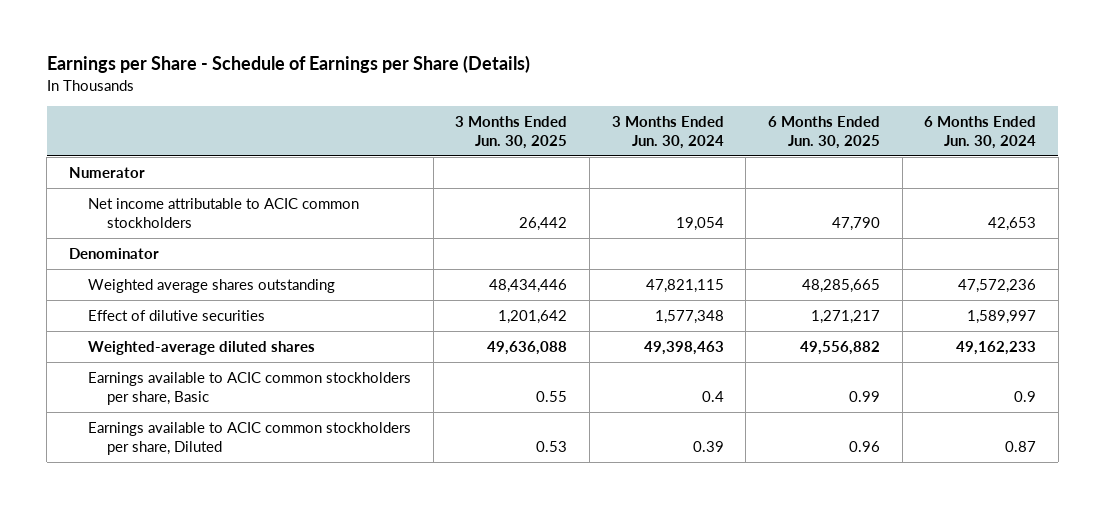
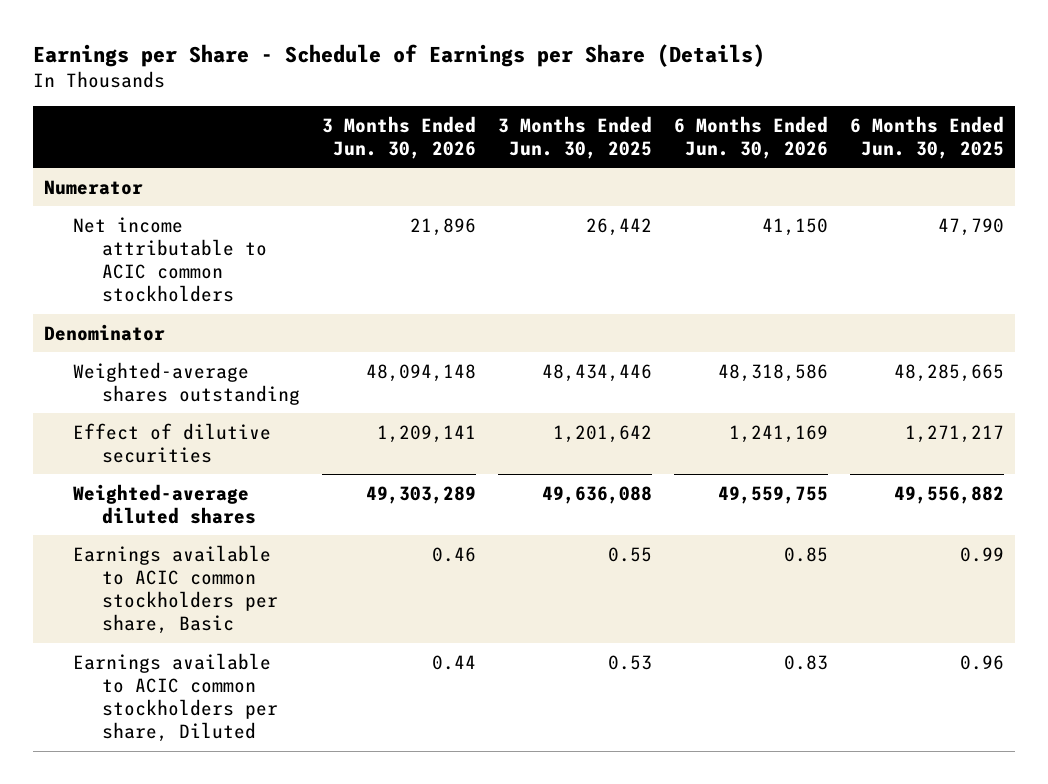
[611,115,724,149] 3 Months Ended Jun. 30, 2024 -> none
[924,115,1037,149] 6 Months Ended Jun. 30, 2024 -> none
none -> [322,115,477,160] 3 Months Ended Jun. 30, 2026
none -> [674,115,829,160] 6 Months Ended Jun. 30, 2026
[87,278,335,293] Weighted average shares outstanding -> [72,361,300,405] Weighted-average shares outstanding

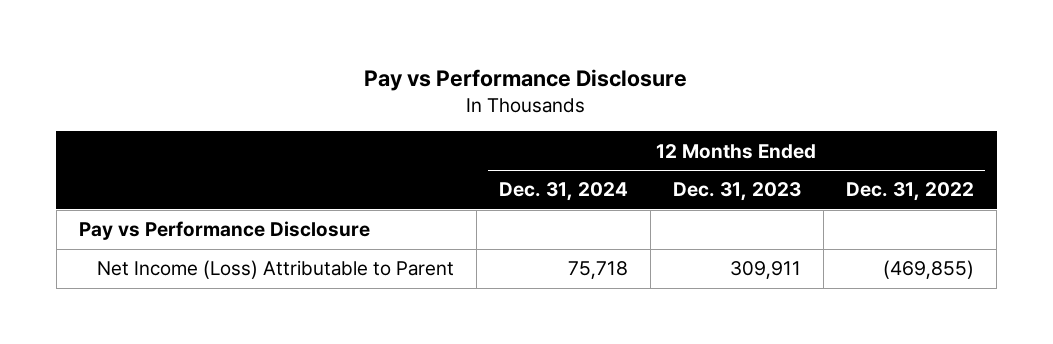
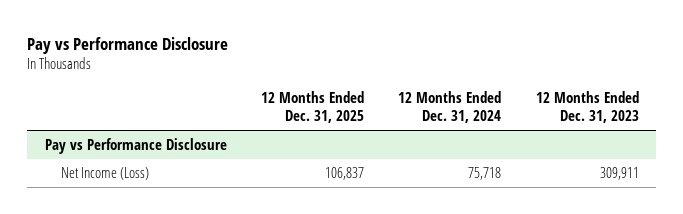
[846,182,975,202] Dec. 31, 2022 -> none
none -> [260,91,364,124] 12 Months Ended Dec. 31, 2025
[96,260,454,280] Net Income (Loss) Attributable to Parent -> [60,167,149,181] Net Income (Loss)

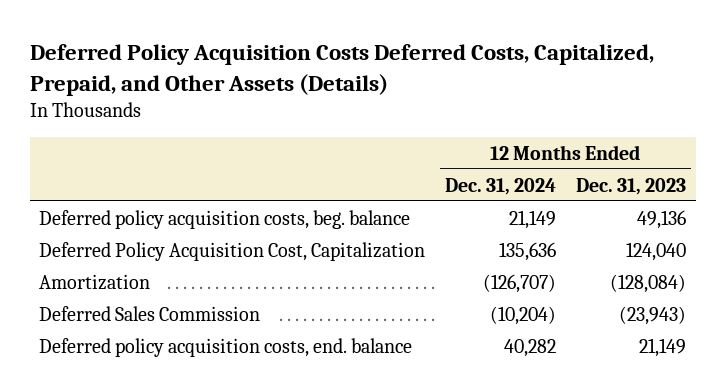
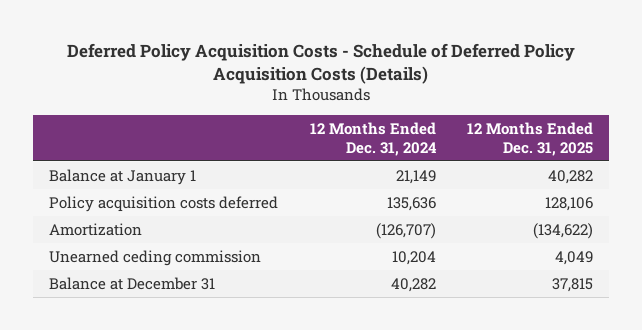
[29,44,654,96] Deferred Policy Acquisition Costs Deferred Costs, Capitalized, Prepaid, and Other Assets (Details) -> [67,42,576,84] Deferred Policy Acquisition Costs - Schedule of Deferred Policy Acquisition Costs (Details)
[575,177,686,195] Dec. 31, 2023 -> none
none -> [467,121,594,156] 12 Months Ended Dec. 31, 2025
[39,209,411,229] Deferred policy acquisition costs, beg. balance -> [49,168,197,185] Balance at January 1
[39,241,426,261] Deferred Policy Acquisition Cost, Capitalization -> [49,195,279,212] Policy acquisition costs deferred
[39,305,261,321] Deferred Sales Commission -> [49,249,262,266] Unearned ceding commission
[490,305,557,325] (10,204) -> [391,250,436,265] 10,204
[39,337,413,357] Deferred policy acquisition costs, end. balance -> [49,276,216,290] Balance at December 31

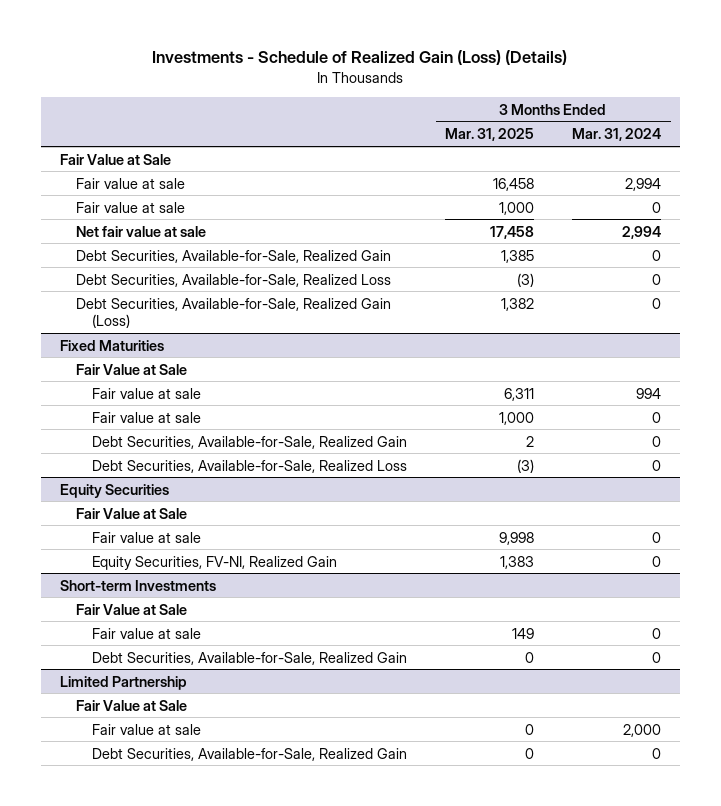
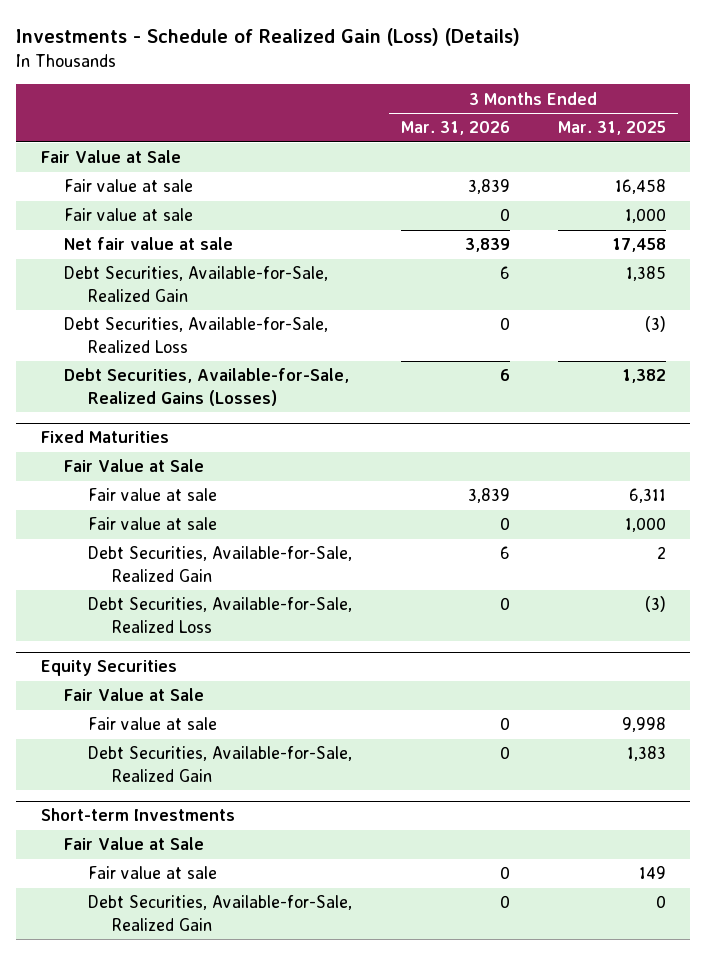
[572,128,662,142] Mar. 31, 2024 -> none
none -> [400,121,510,136] Mar. 31, 2026
[75,297,391,329] Debt Securities, Available-for-Sale, Realized Gain (Loss) -> [64,368,350,406] Debt Securities, Available-for-Sale, Realized Gains (Losses)
[91,555,337,570] Equity Securities, FV-NI, Realized Gain -> [88,746,353,782] Debt Securities, Available-for-Sale, Realized Gain
[59,675,187,690] Limited Partnership -> none
[75,699,187,711] Fair Value at Sale -> none
[91,723,201,735] Fair value at sale -> none
[91,747,407,761] Debt Securities, Available-for-Sale, Realized Gain -> none

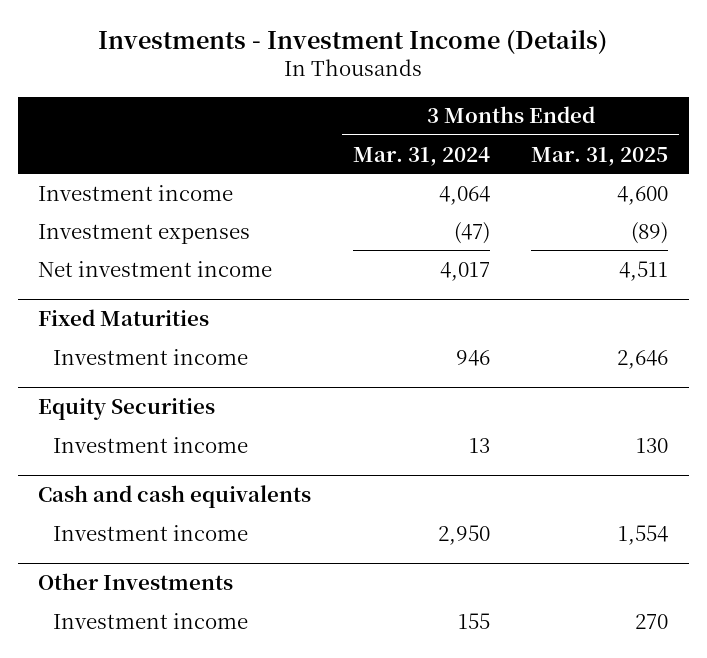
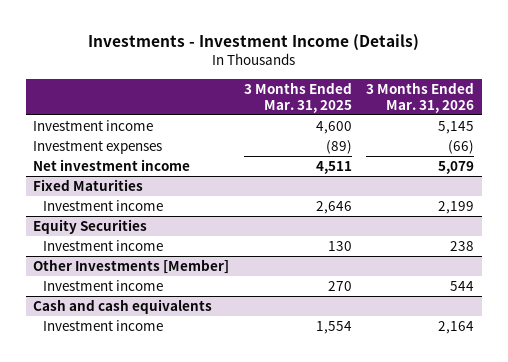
[352,146,490,166] Mar. 31, 2024 -> none
none -> [366,82,475,113] 3 Months Ended Mar. 31, 2026
none -> [33,259,230,275] Other Investments [Member]
none -> [43,280,164,292] Investment income
[38,573,234,591] Other Investments -> none
[53,612,249,629] Investment income -> none

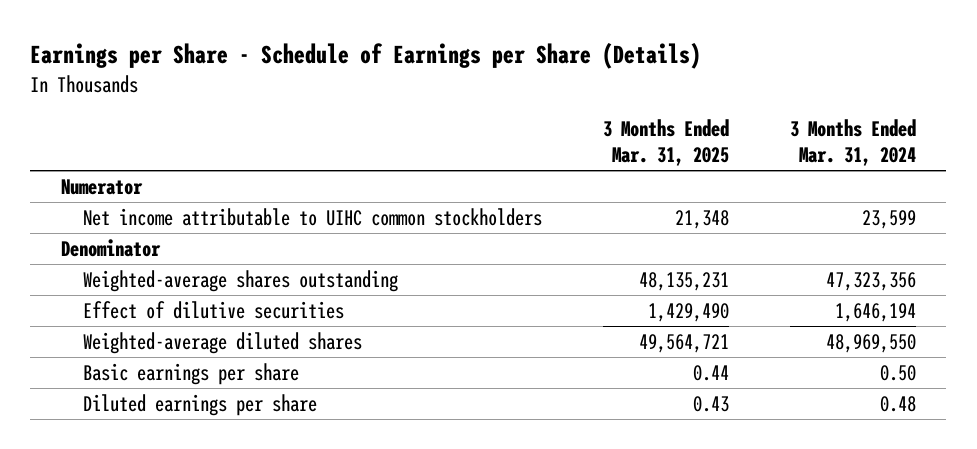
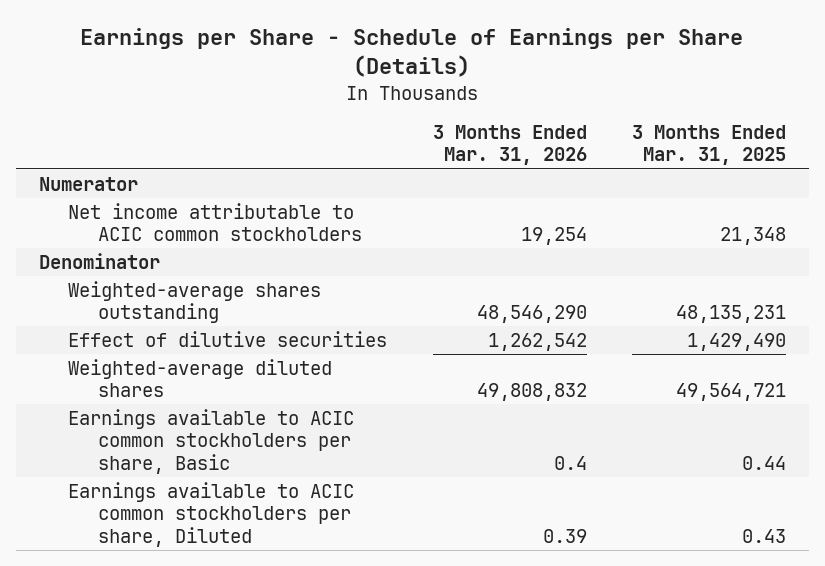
[790,119,917,167] 3 Months Ended Mar. 31, 2024 -> none
none -> [432,125,587,166] 3 Months Ended Mar. 31, 2026
[83,208,543,227] Net income attributable to UIHC common stockholders -> [68,202,363,242] Net income attributable to ACIC common stockholders
[83,363,300,386] Basic earnings per share -> [68,408,355,474] Earnings available to ACIC common stockholders per share, Basic
[83,394,318,417] Diluted earnings per share -> [68,481,355,547] Earnings available to ACIC common stockholders per share, Diluted

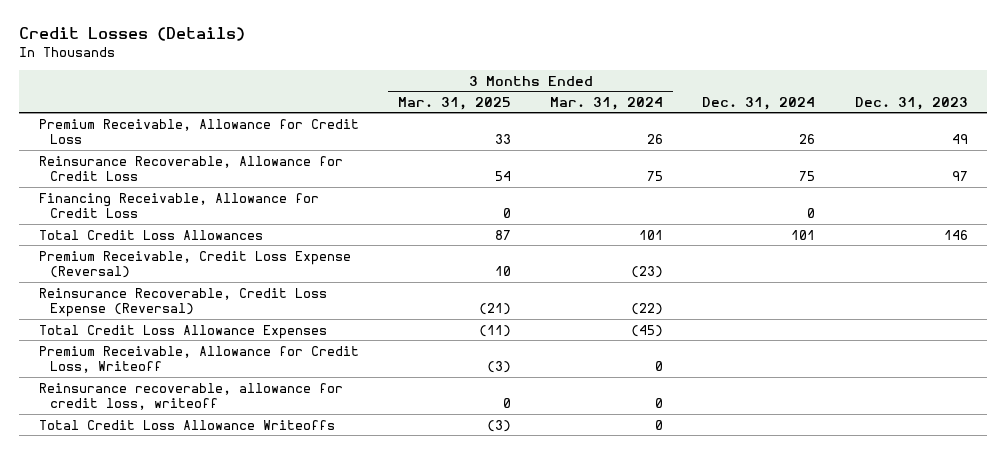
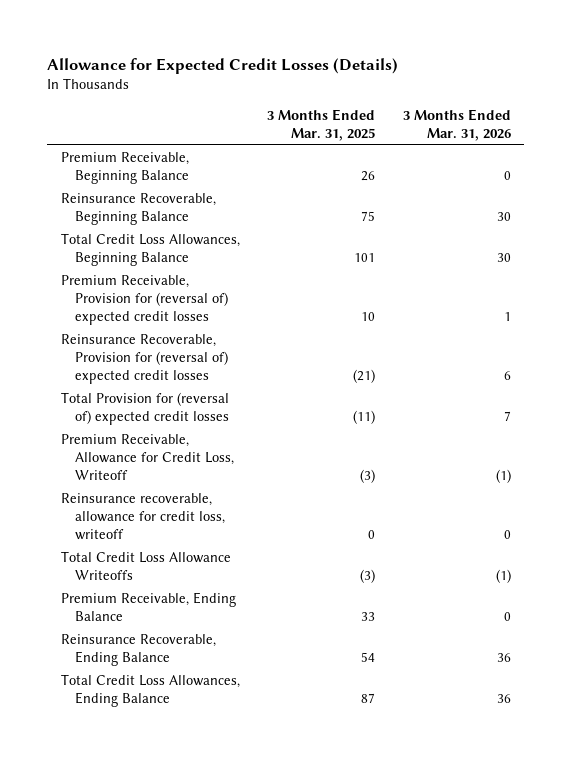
[19,27,246,42] Credit Losses (Details) -> [47,57,399,74] Allowance for Expected Credit Losses (Details)
[550,96,664,110] Mar. 31, 2024 -> none
[702,96,816,110] Dec. 31, 2024 -> none
[854,96,968,110] Dec. 31, 2023 -> none
none -> [402,108,511,141] 3 Months Ended Mar. 31, 2026
[38,192,319,219] Financing Receivable, Allowance for Credit Loss -> none
[38,324,327,339] Total Credit Loss Allowance Expenses -> none
[38,118,359,145] Premium Receivable, Allowance for Credit Loss -> [61,152,190,185] Premium Receivable, Beginning Balance
[494,134,511,145] 33 -> [361,171,376,182] 26
[38,155,343,182] Reinsurance Recoverable, Allowance for Credit Loss -> [61,193,217,226] Reinsurance Recoverable, Beginning Balance
[494,171,511,182] 54 -> [361,211,376,222] 75
[38,229,263,240] Total Credit Loss Allowances -> [61,233,241,267] Total Credit Loss Allowances, Beginning Balance
[494,229,511,240] 87 -> [354,253,376,263] 101
[38,250,351,279] Premium Receivable, Credit Loss Expense (Reversal) -> [61,275,229,325] Premium Receivable, Provision for (reversal of) expected credit losses
[38,287,327,318] Reinsurance Recoverable, Credit Loss Expense (Reversal) -> [61,334,229,384] Reinsurance Recoverable, Provision for (reversal of) expected credit losses
none -> [61,392,230,426] Total Provision for (reversal of) expected credit losses
none -> [61,592,237,622] Premium Receivable, Ending Balance
none -> [61,634,217,667] Reinsurance Recoverable, Ending Balance
none -> [61,674,241,708] Total Credit Loss Allowances, Ending Balance

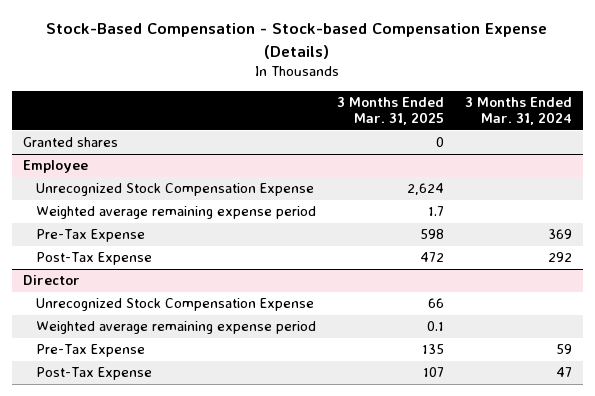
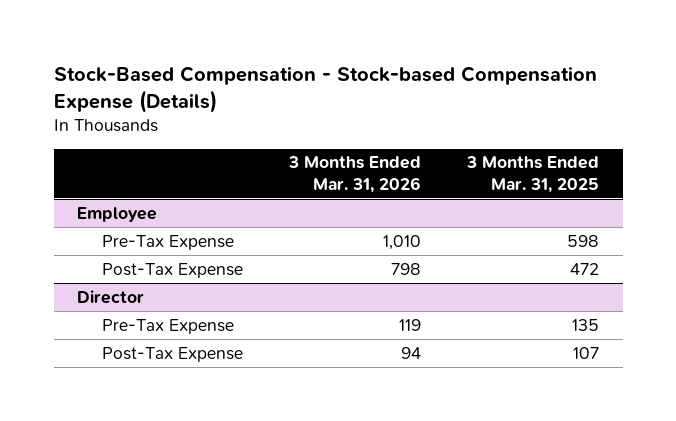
[465,96,573,126] 3 Months Ended Mar. 31, 2024 -> none
none -> [288,156,422,193] 3 Months Ended Mar. 31, 2026
[22,137,118,148] Granted shares -> none
[36,183,315,197] Unrecognized Stock Compensation Expense -> none
[36,206,317,220] Weighted average remaining expense period -> none
[36,298,315,312] Unrecognized Stock Compensation Expense -> none
[36,321,317,335] Weighted average remaining expense period -> none

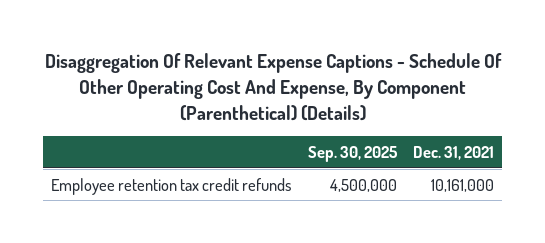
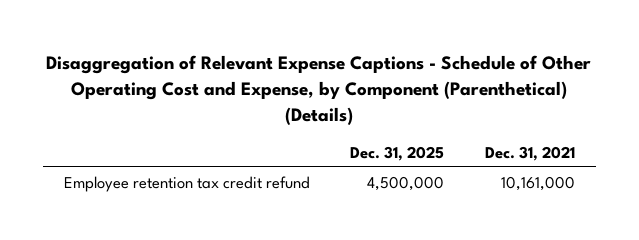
[44,53,502,121] Disaggregation Of Relevant Expense Captions - Schedule Of Other Operating Cost And Expense, By Component (Parenthetical) (Details) -> [46,55,592,125] Disaggregation of Relevant Expense Captions - Schedule of Other Operating Cost and Expense, by Component (Parenthetical) (Details)
[307,145,398,162] Sep. 30, 2025 -> none
none -> [350,145,445,161] Dec. 31, 2025
[50,177,291,195] Employee retention tax credit refunds -> [63,176,310,193] Employee retention tax credit refund

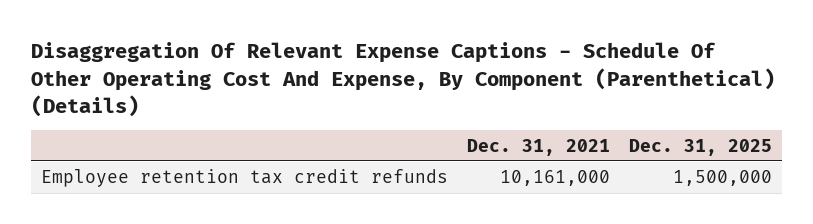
[46,55,592,125] Disaggregation of Relevant Expense Captions - Schedule of Other Operating Cost and Expense, by Component (Parenthetical) (Details) -> [31,42,776,117] Disaggregation Of Relevant Expense Captions - Schedule Of Other Operating Cost And Expense, By Component (Parenthetical) (Details)
[63,176,310,193] Employee retention tax credit refund -> [40,169,448,188] Employee retention tax credit refunds
[367,176,445,192] 4,500,000 -> [673,170,773,187] 1,500,000

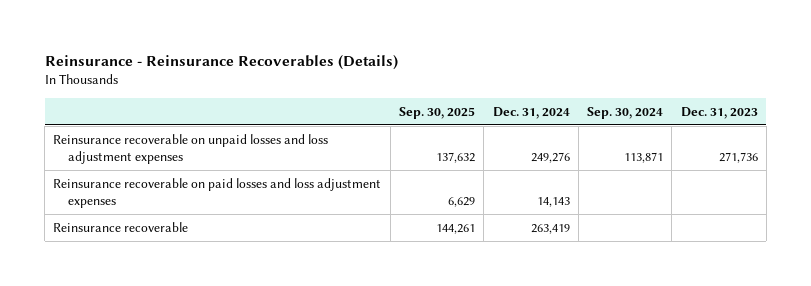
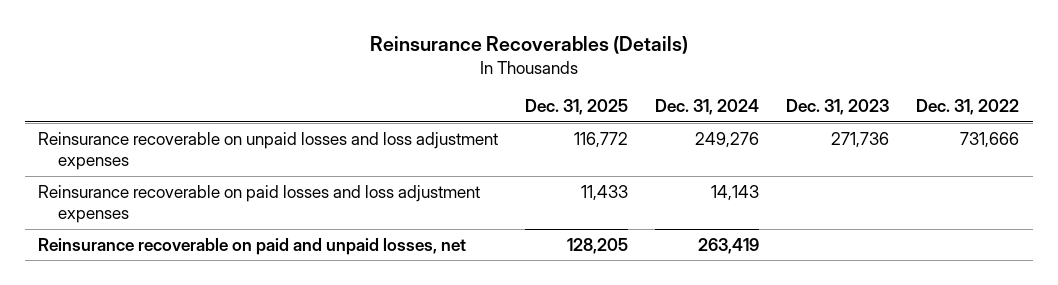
[44,54,398,70] Reinsurance - Reinsurance Recoverables (Details) -> [369,35,688,54] Reinsurance Recoverables (Details)
[399,106,476,119] Sep. 30, 2025 -> none
[587,106,664,119] Sep. 30, 2024 -> none
none -> [525,99,629,116] Dec. 31, 2025
none -> [916,99,1020,116] Dec. 31, 2022
[53,221,189,232] Reinsurance recoverable -> [38,237,467,255] Reinsurance recoverable on paid and unpaid losses, net

